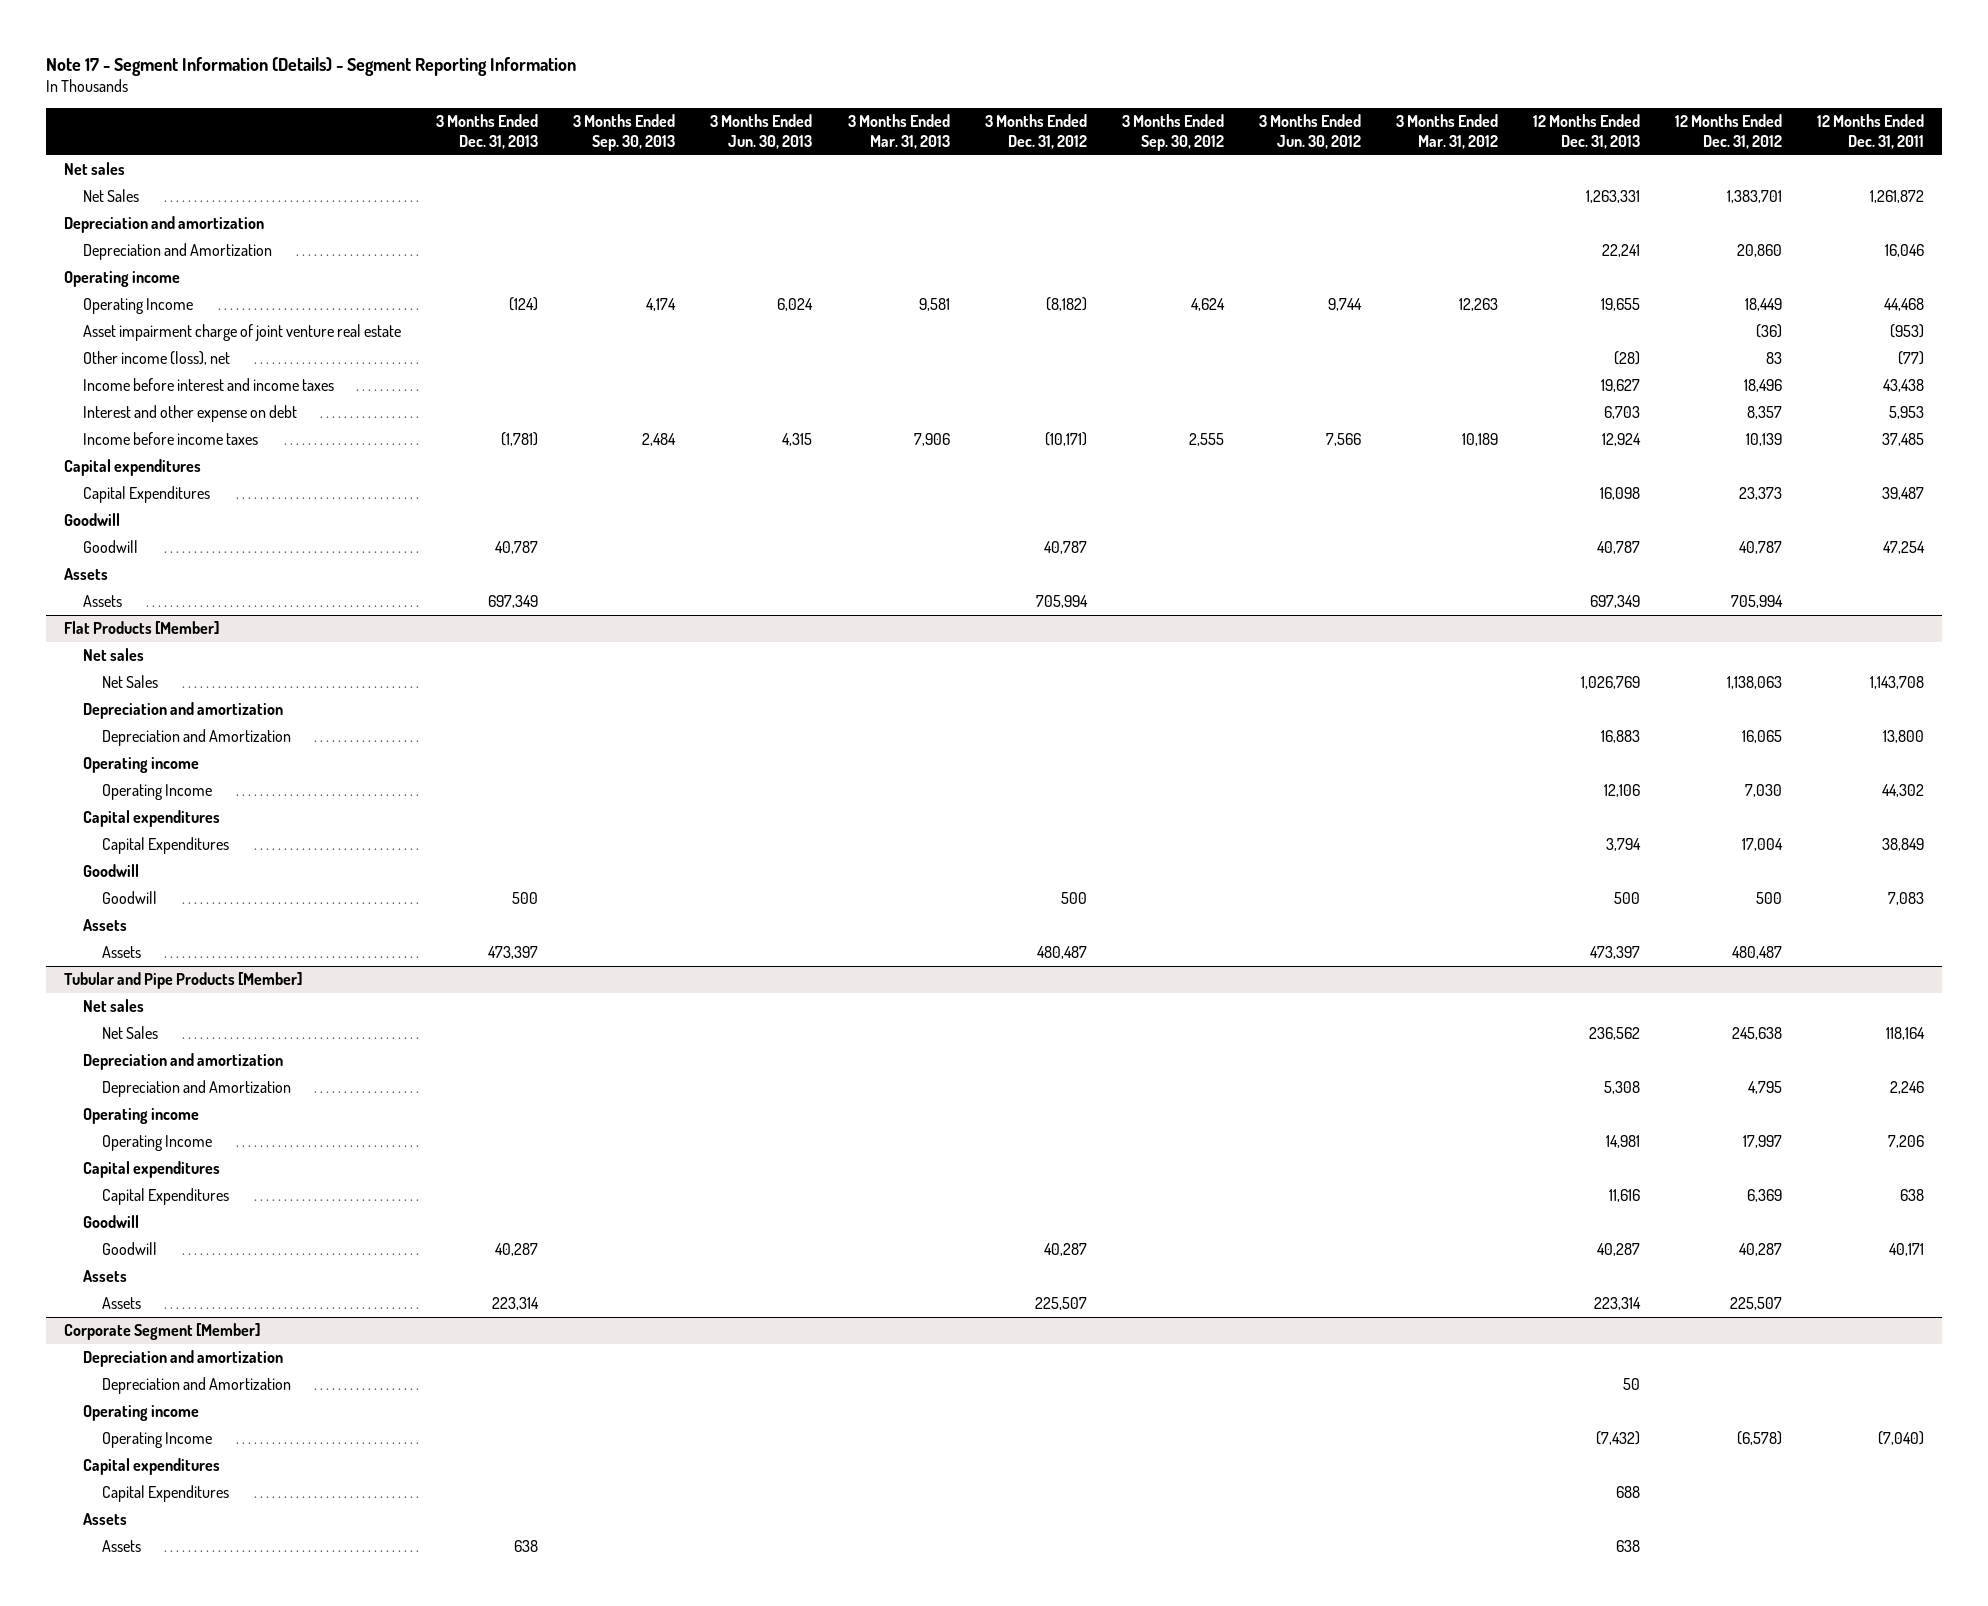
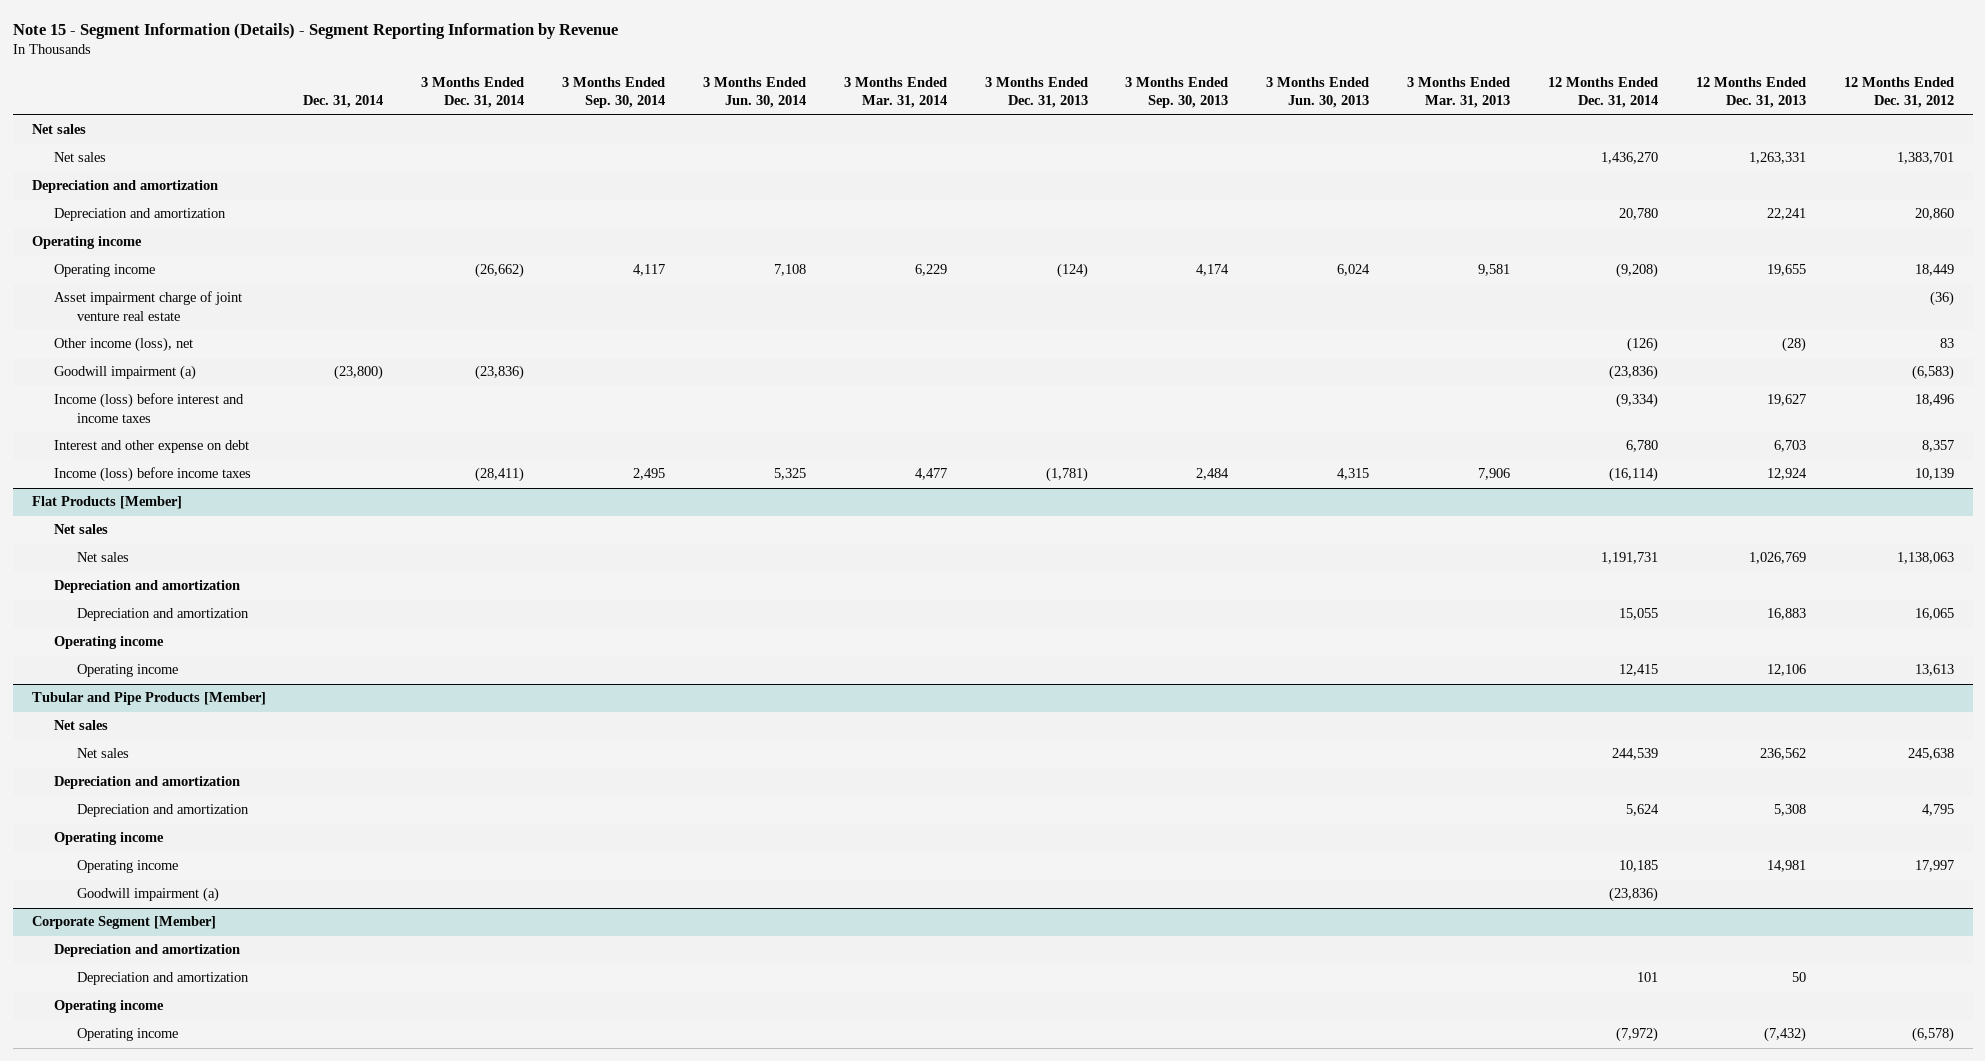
[46,56,577,76] Note 17 - Segment Information (Details) - Segment Reporting Information -> [12,22,618,39] Note 15 - Segment Information (Details) - Segment Reporting Information by Revenue
[984,114,1087,149] 3 Months Ended Dec. 31, 2012 -> none
[1121,114,1224,151] 3 Months Ended Sep. 30, 2012 -> none
[1258,114,1361,149] 3 Months Ended Jun. 30, 2012 -> none
[1396,114,1499,149] 3 Months Ended Mar. 31, 2012 -> none
[1817,114,1925,149] 12 Months Ended Dec. 31, 2011 -> none
none -> [303,95,384,109] Dec. 31, 2014
none -> [421,76,525,109] 3 Months Ended Dec. 31, 2014
none -> [562,76,666,109] 3 Months Ended Sep. 30, 2014
none -> [702,76,806,109] 3 Months Ended Jun. 30, 2014
none -> [843,76,947,109] 3 Months Ended Mar. 31, 2014
none -> [1547,76,1658,109] 12 Months Ended Dec. 31, 2014
[83,189,140,203] Net Sales -> [54,152,107,163] Net sales
[83,243,273,261] Depreciation and Amortization -> [54,208,227,222] Depreciation and amortization
[83,298,194,315] Operating Income -> [54,264,156,278] Operating income
none -> [54,365,197,381] Goodwill impairment (a)
[83,378,335,392] Income before interest and income taxes -> [54,393,245,423] Income (loss) before interest and income taxes
[64,459,202,477] Capital expenditures -> none
[83,486,211,504] Capital Expenditures -> none
[64,513,121,527] Goodwill -> none
[83,540,139,554] Goodwill -> none
[64,568,109,581] Assets -> none
[83,595,123,608] Assets -> none
[83,432,259,446] Income before income taxes -> [54,467,252,483] Income (loss) before income taxes
[101,675,158,689] Net Sales -> [76,552,129,563] Net sales
[101,729,291,747] Depreciation and Amortization -> [76,608,249,622] Depreciation and amortization
[83,810,221,828] Capital expenditures -> none
[101,837,229,855] Capital Expenditures -> none
[83,864,140,878] Goodwill -> none
[101,891,157,905] Goodwill -> none
[83,919,128,932] Assets -> none
[101,946,141,959] Assets -> none
[101,784,212,801] Operating Income -> [76,664,178,678] Operating income
[1745,784,1783,798] 7,030 -> [1914,664,1954,677] 13,613
[101,1026,158,1040] Net Sales -> [76,748,129,759] Net sales
[101,1080,291,1098] Depreciation and Amortization -> [76,804,249,818] Depreciation and amortization
[83,1161,221,1179] Capital expenditures -> none
[101,1188,229,1206] Capital Expenditures -> none
[83,1215,140,1229] Goodwill -> none
[101,1242,157,1256] Goodwill -> none
[83,1270,128,1283] Assets -> none
[101,1297,141,1310] Assets -> none
[101,1135,212,1152] Operating Income -> [76,860,178,874] Operating income
none -> [76,887,219,903] Goodwill impairment (a)
[101,1377,291,1395] Depreciation and Amortization -> [76,972,249,986] Depreciation and amortization
[83,1458,221,1476] Capital expenditures -> none
[101,1485,229,1503] Capital Expenditures -> none
[83,1513,128,1526] Assets -> none
[101,1540,141,1553] Assets -> none
[101,1432,212,1449] Operating Income -> [76,1028,178,1042] Operating income

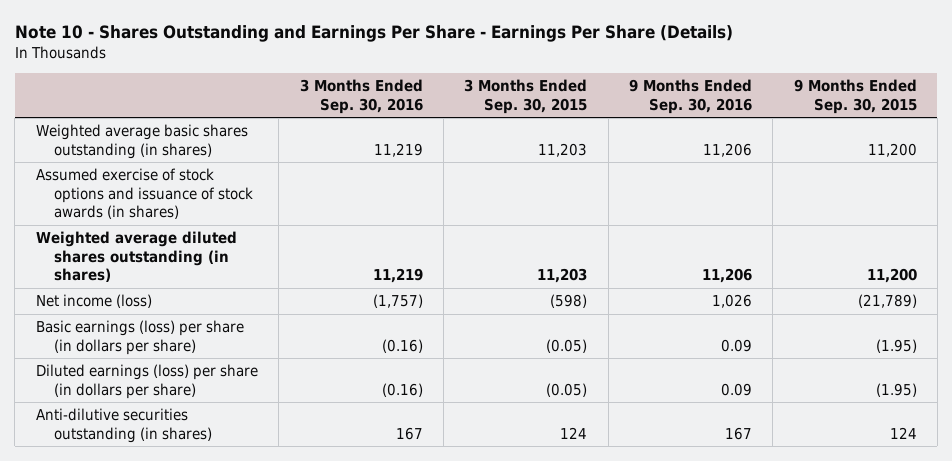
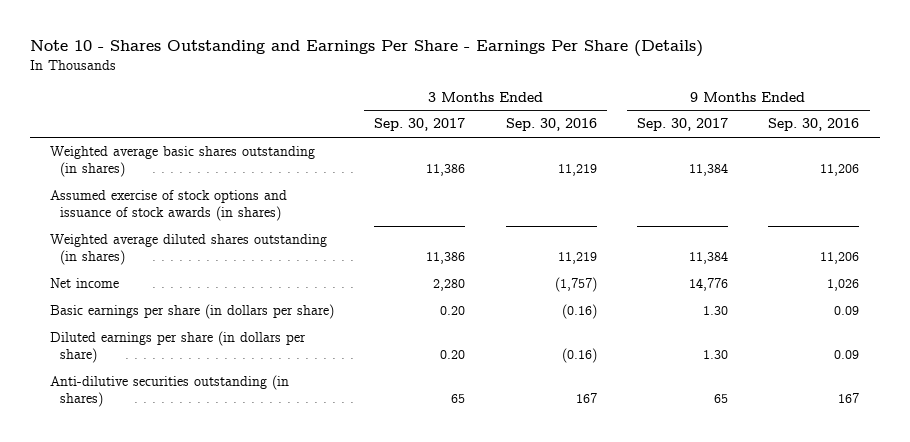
[464,79,588,114] 3 Months Ended Sep. 30, 2015 -> none
[793,79,917,114] 9 Months Ended Sep. 30, 2015 -> none
none -> [374,118,466,132] Sep. 30, 2017
none -> [637,118,729,132] Sep. 30, 2017
[35,294,152,309] Net income (loss) -> [50,278,120,289] Net income
[35,320,244,355] Basic earnings (loss) per share (in dollars per share) -> [50,304,335,320] Basic earnings per share (in dollars per share)
[35,364,258,399] Diluted earnings (loss) per share (in dollars per share) -> [50,331,307,364] Diluted earnings per share (in dollars per share)

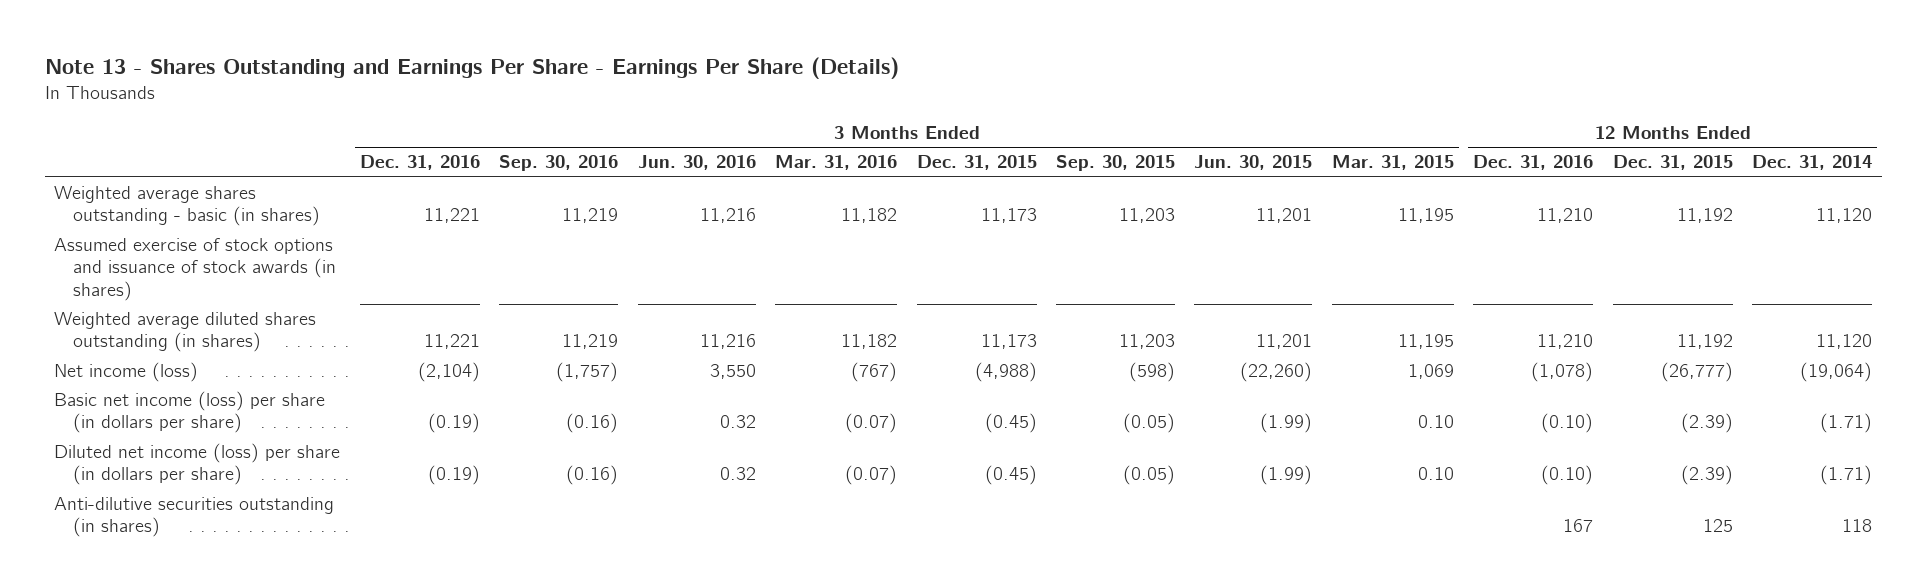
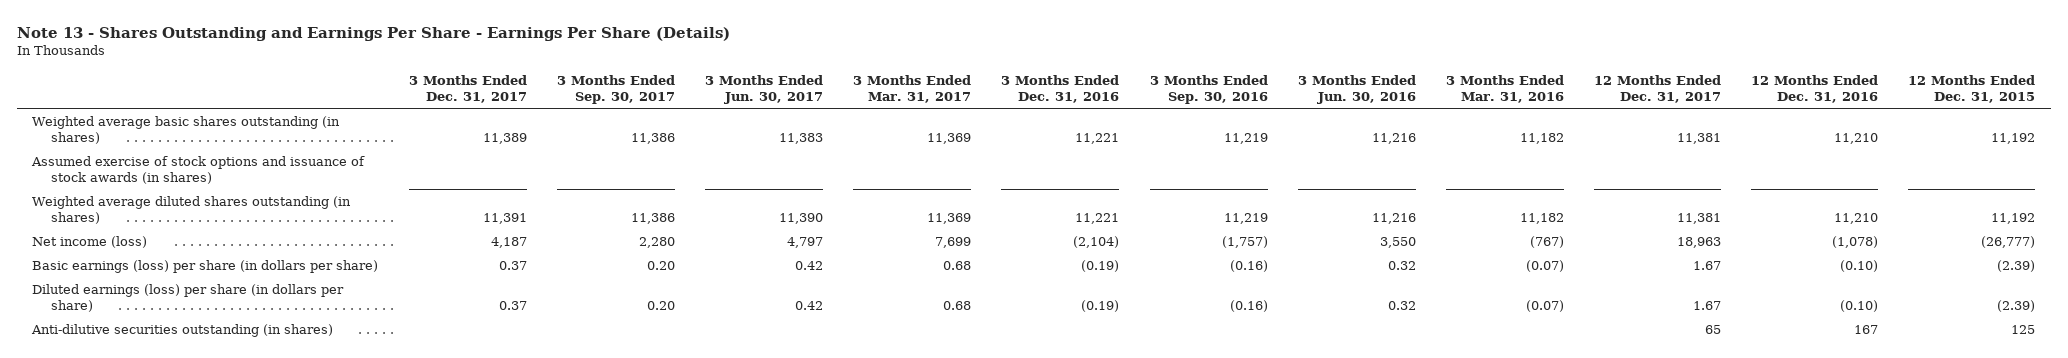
[916,155,1037,171] Dec. 31, 2015 -> none
[1055,155,1175,172] Sep. 30, 2015 -> none
[1194,155,1313,171] Jun. 30, 2015 -> none
[1331,155,1454,171] Mar. 31, 2015 -> none
[1752,155,1873,171] Dec. 31, 2014 -> none
none -> [408,75,527,104] 3 Months Ended Dec. 31, 2017
none -> [556,75,675,105] 3 Months Ended Sep. 30, 2017
none -> [704,75,823,105] 3 Months Ended Jun. 30, 2017
none -> [853,75,972,104] 3 Months Ended Mar. 31, 2017
none -> [1594,75,1722,104] 12 Months Ended Dec. 31, 2017
[54,186,321,227] Weighted average shares outstanding - basic (in shares) -> [32,115,341,144] Weighted average basic shares outstanding (in shares)
[54,391,326,434] Basic net income (loss) per share (in dollars per share) -> [32,259,379,273] Basic earnings (loss) per share (in dollars per share)
[54,443,341,486] Diluted net income (loss) per share (in dollars per share) -> [32,283,345,312] Diluted earnings (loss) per share (in dollars per share)

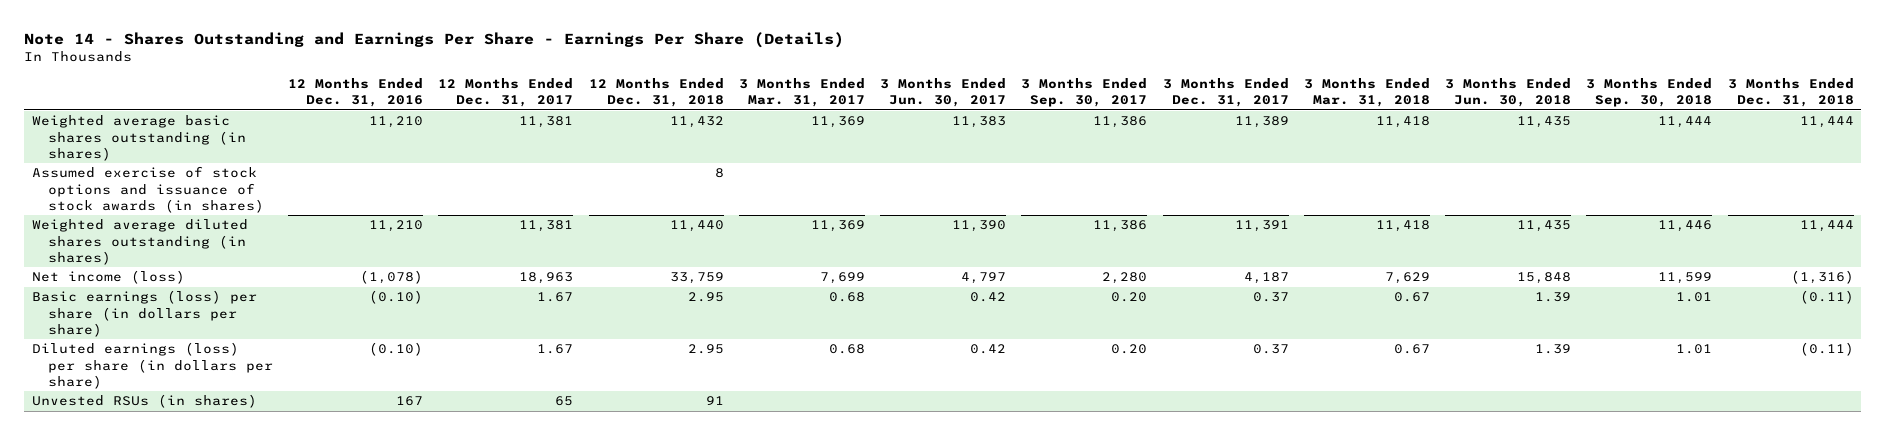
[17,26,731,41] Note 13 - Shares Outstanding and Earnings Per Share - Earnings Per Share (Details) -> [24,31,845,48] Note 14 - Shares Outstanding and Earnings Per Share - Earnings Per Share (Details)
[1001,75,1120,104] 3 Months Ended Dec. 31, 2016 -> none
[1149,75,1268,105] 3 Months Ended Sep. 30, 2016 -> none
[1297,75,1416,105] 3 Months Ended Jun. 30, 2016 -> none
[1445,75,1564,104] 3 Months Ended Mar. 31, 2016 -> none
[1908,75,2036,104] 12 Months Ended Dec. 31, 2015 -> none
none -> [588,78,724,108] 12 Months Ended Dec. 31, 2018
none -> [1303,78,1430,108] 3 Months Ended Mar. 31, 2018
none -> [1445,78,1572,108] 3 Months Ended Jun. 30, 2018
none -> [1586,78,1713,108] 3 Months Ended Sep. 30, 2018
none -> [1727,78,1854,108] 3 Months Ended Dec. 31, 2018
[31,323,334,337] Anti-dilutive securities outstanding (in shares) -> [31,394,257,409] Unvested RSUs (in shares)

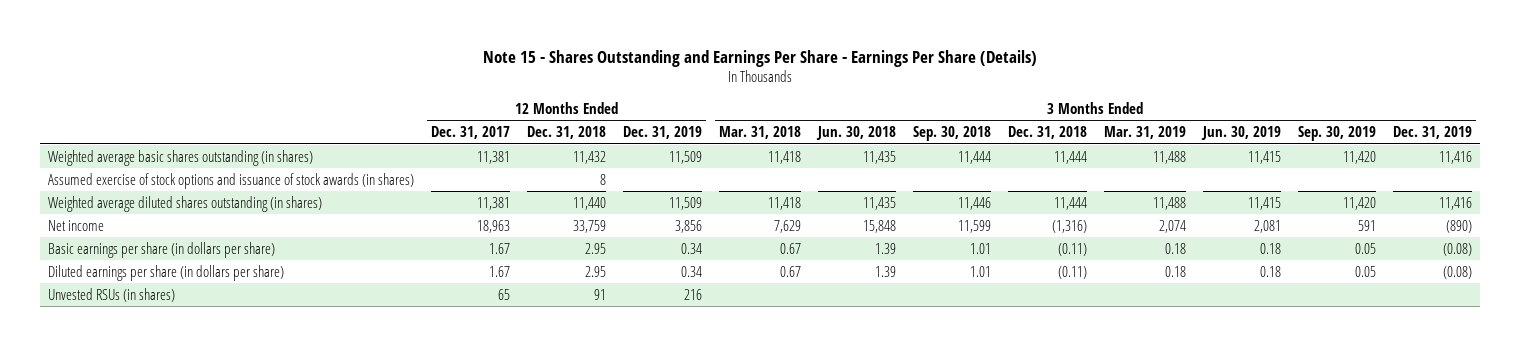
[24,31,845,48] Note 14 - Shares Outstanding and Earnings Per Share - Earnings Per Share (Details) -> [482,49,1037,67] Note 15 - Shares Outstanding and Earnings Per Share - Earnings Per Share (Details)
[288,78,424,108] 12 Months Ended Dec. 31, 2016 -> none
[738,78,865,108] 3 Months Ended Mar. 31, 2017 -> none
[880,78,1007,108] 3 Months Ended Jun. 30, 2017 -> none
[1021,78,1148,108] 3 Months Ended Sep. 30, 2017 -> none
[1162,78,1289,108] 3 Months Ended Dec. 31, 2017 -> none
none -> [623,126,703,140] Dec. 31, 2019
none -> [1103,126,1186,140] Mar. 31, 2019
none -> [1200,126,1281,141] Jun. 30, 2019
none -> [1297,126,1376,142] Sep. 30, 2019
none -> [1392,126,1472,140] Dec. 31, 2019
[31,270,185,285] Net income (loss) -> [48,219,105,231] Net income
[31,290,257,337] Basic earnings (loss) per share (in dollars per share) -> [48,241,276,258] Basic earnings per share (in dollars per share)
[31,342,273,389] Diluted earnings (loss) per share (in dollars per share) -> [48,264,285,281] Diluted earnings per share (in dollars per share)

